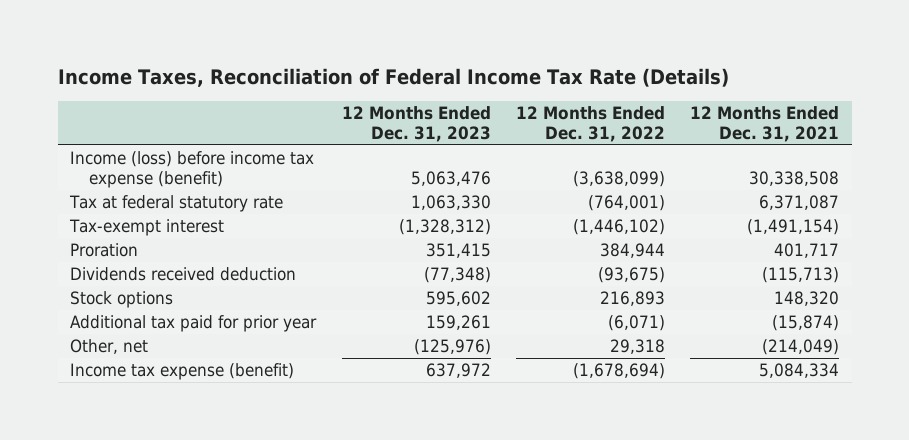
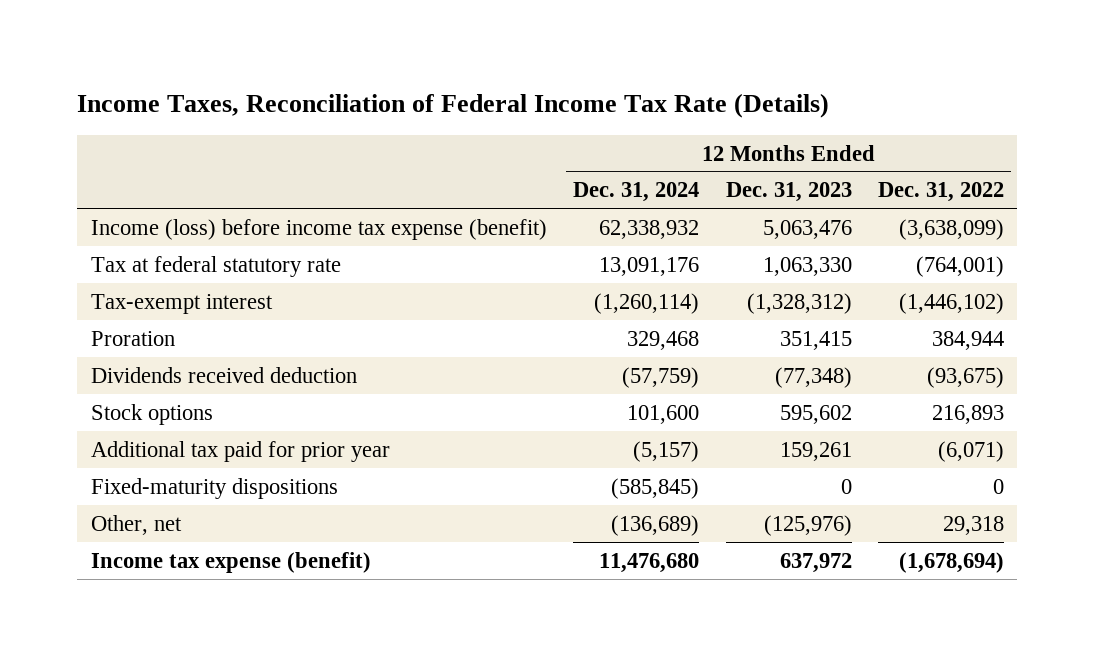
[690,106,840,142] 12 Months Ended Dec. 31, 2021 -> none
none -> [573,182,700,203] Dec. 31, 2024
none -> [90,477,338,499] Fixed-maturity dispositions

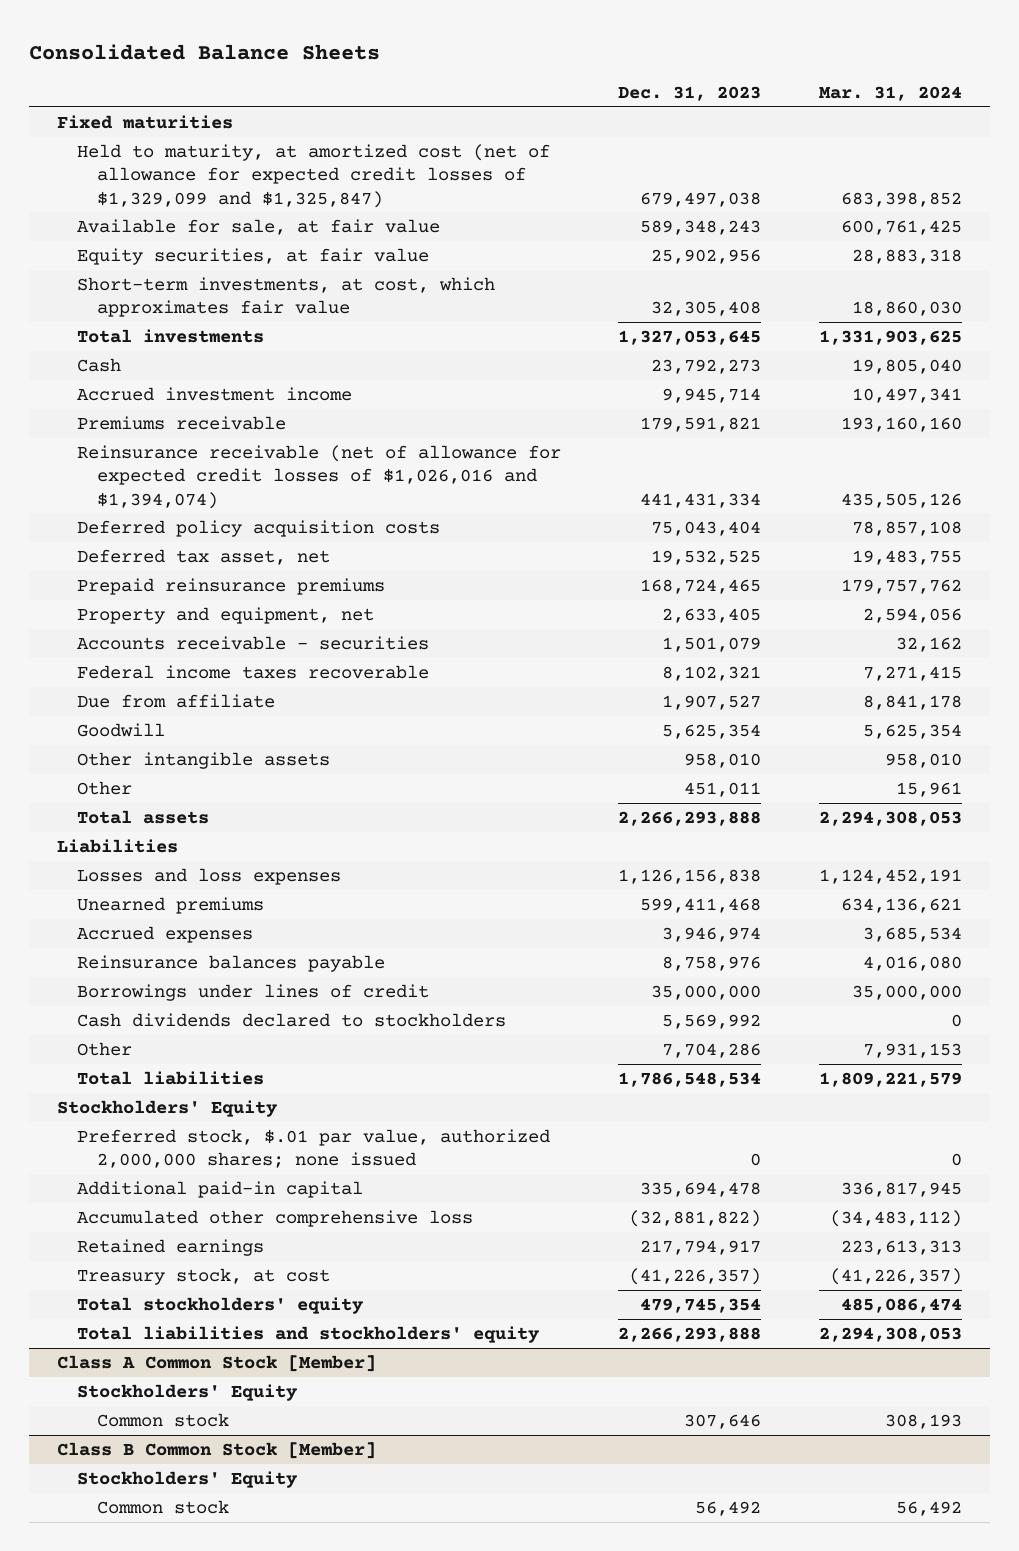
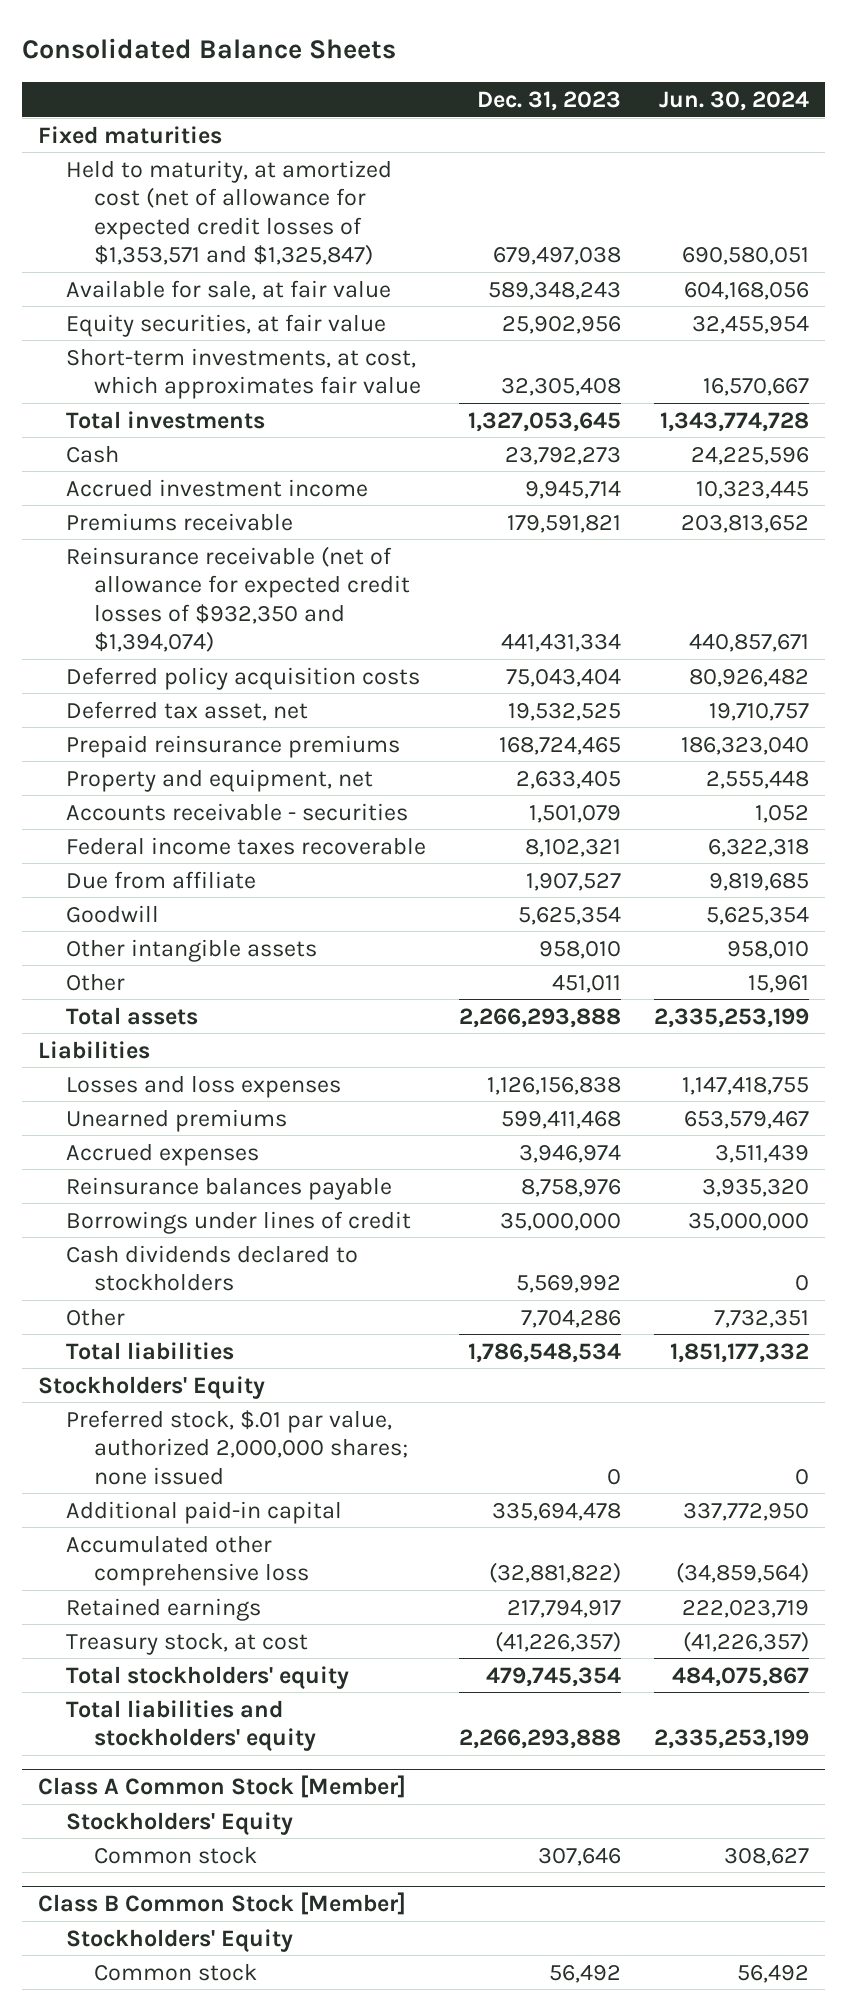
[818,85,962,101] Mar. 31, 2024 -> none
none -> [658,90,809,111] Jun. 30, 2024
[77,143,551,208] Held to maturity, at amortized cost (net of allowance for expected credit losses of $1,329,099 and $1,325,847) -> [66,159,393,266] Held to maturity, at amortized cost (net of allowance for expected credit losses of $1,353,571 and $1,325,847)
[77,444,562,509] Reinsurance receivable (net of allowance for expected credit losses of $1,026,016 and $1,394,074) -> [66,545,410,653] Reinsurance receivable (net of allowance for expected credit losses of $932,350 and $1,394,074)

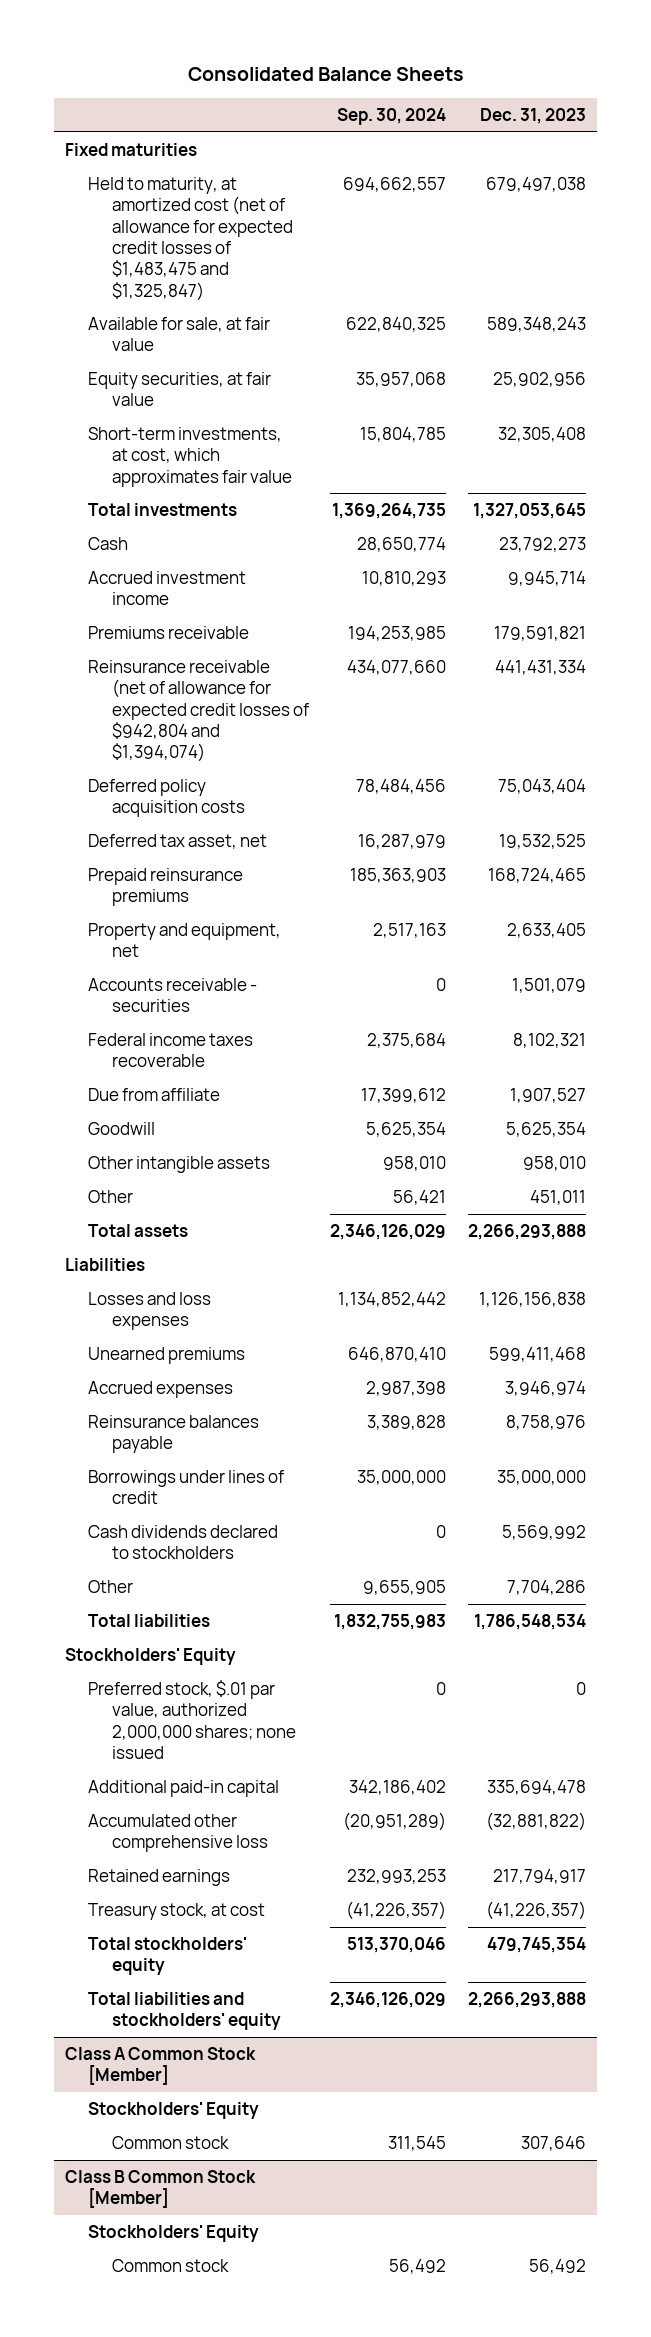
[658,90,809,111] Jun. 30, 2024 -> none
none -> [337,108,447,126] Sep. 30, 2024
[66,159,393,266] Held to maturity, at amortized cost (net of allowance for expected credit losses of $1,353,571 and $1,325,847) -> [88,177,293,301] Held to maturity, at amortized cost (net of allowance for expected credit losses of $1,483,475 and $1,325,847)
[66,545,410,653] Reinsurance receivable (net of allowance for expected credit losses of $932,350 and $1,394,074) -> [88,660,309,763] Reinsurance receivable (net of allowance for expected credit losses of $942,804 and $1,394,074)

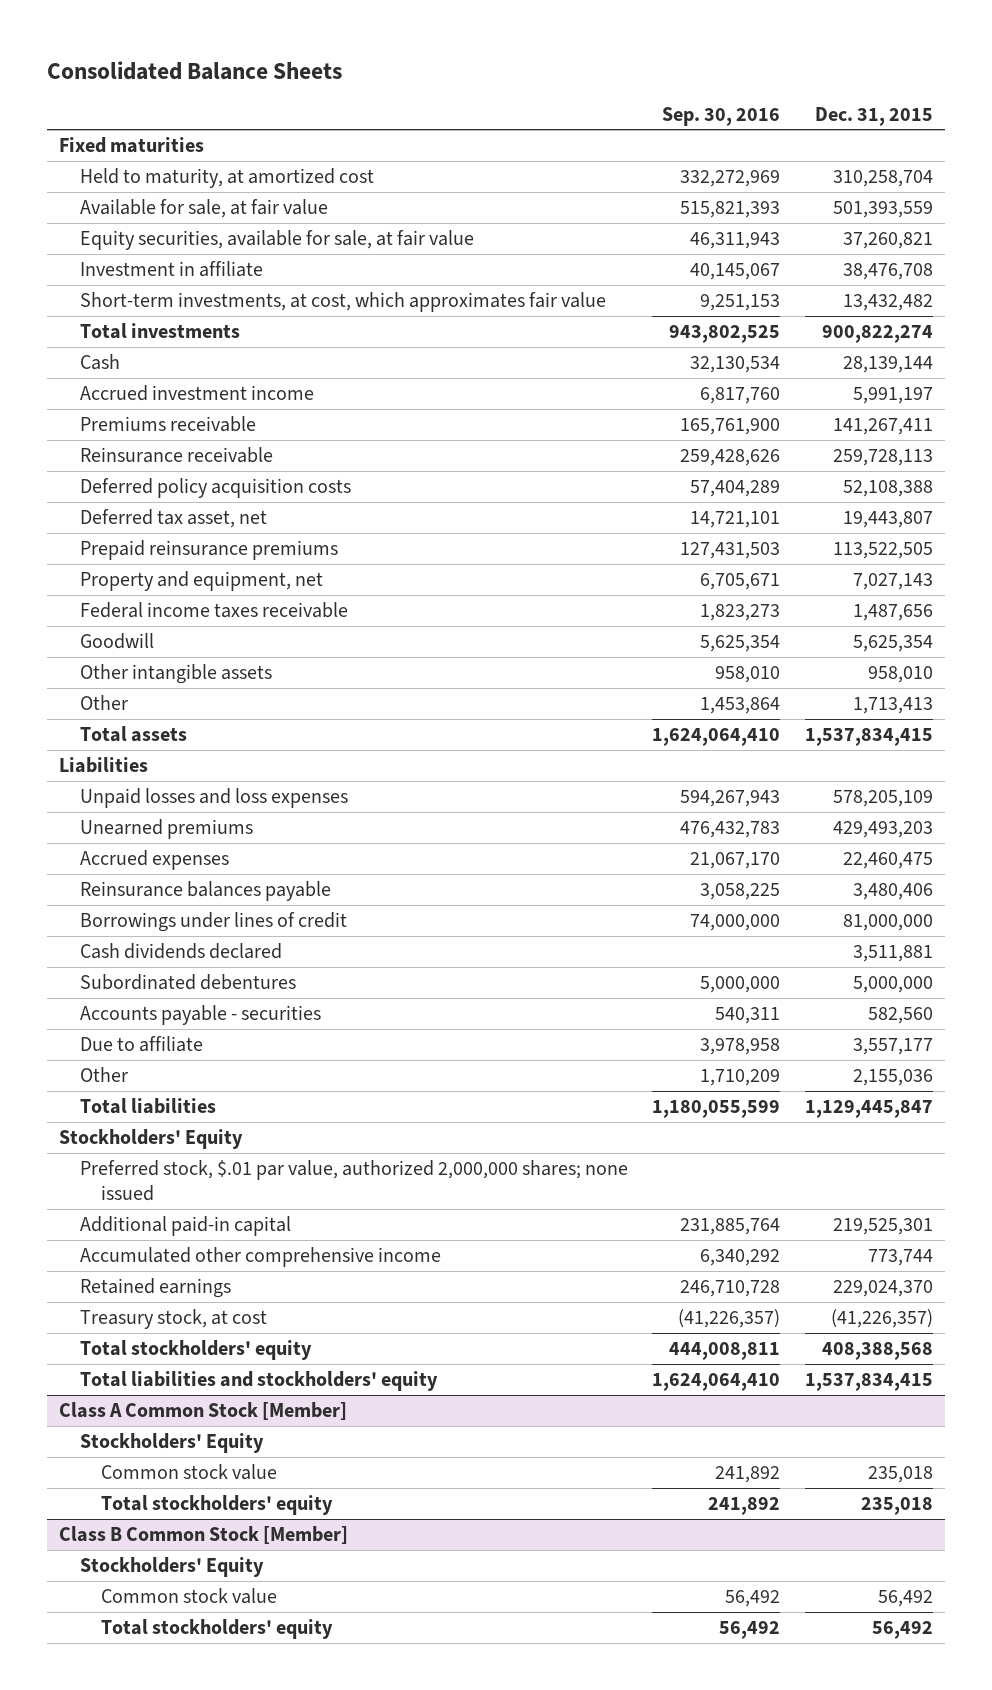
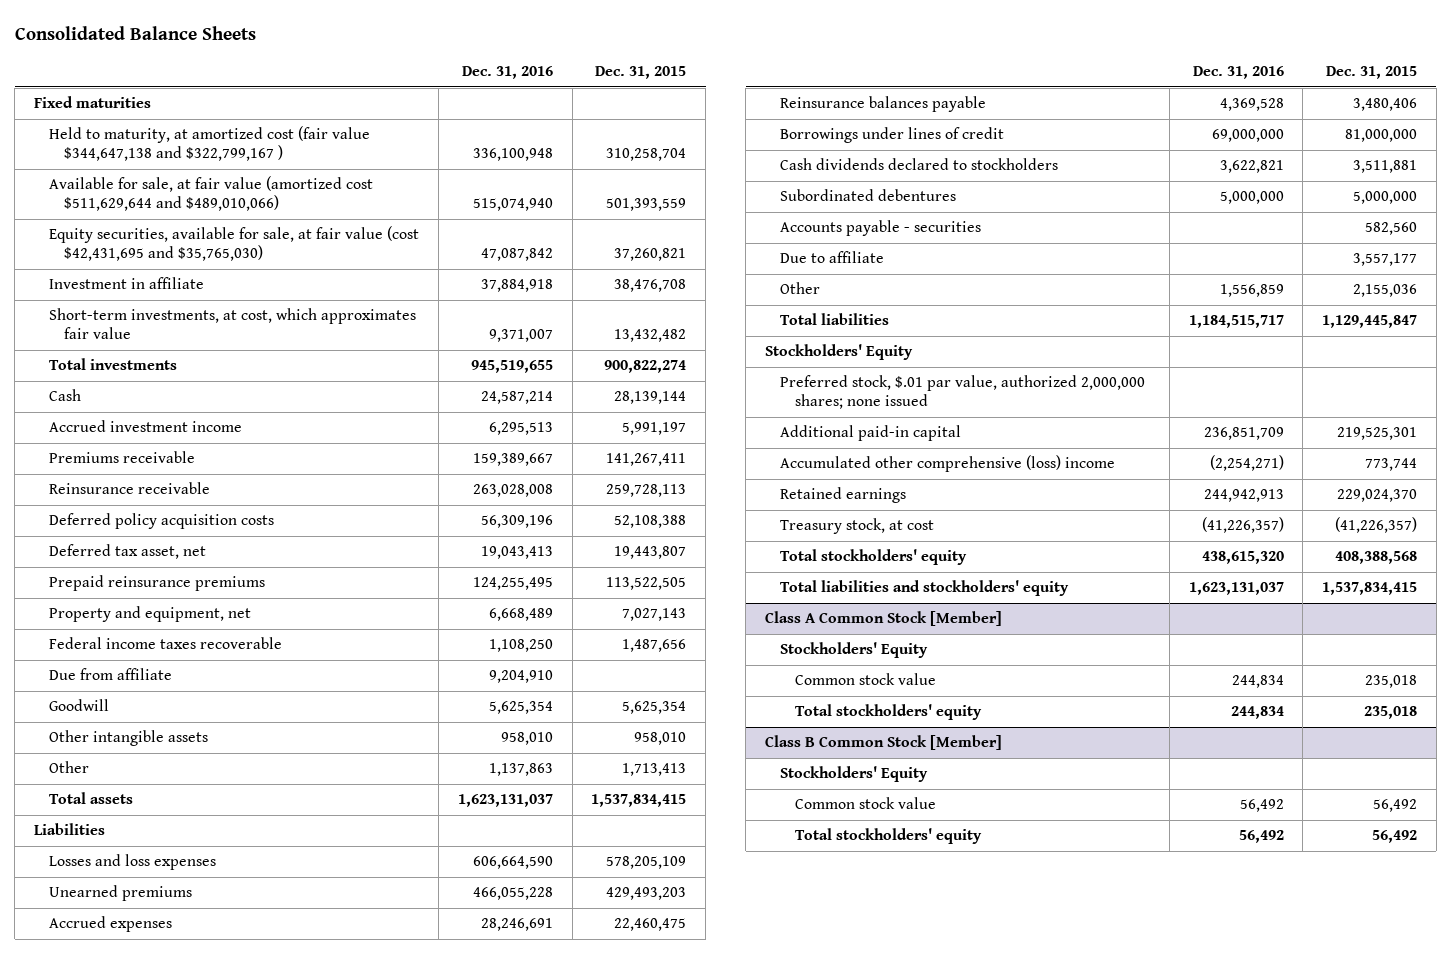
[662,106,781,126] Sep. 30, 2016 -> none
none -> [461,66,553,80] Dec. 31, 2016
[80,168,375,189] Held to maturity, at amortized cost -> [49,126,371,162] Held to maturity, at amortized cost (fair value $344,647,138 and $322,799,167 )
[80,199,329,219] Available for sale, at fair value -> [49,176,374,212] Available for sale, at fair value (amortized cost $511,629,644 and $489,010,066)
[80,230,475,251] Equity securities, available for sale, at fair value -> [49,226,420,262] Equity securities, available for sale, at fair value (cost $42,431,695 and $35,765,030)
[80,602,349,619] Federal income taxes receivable -> [49,637,283,650] Federal income taxes recoverable
none -> [49,668,173,681] Due from affiliate
[80,788,349,809] Unpaid losses and loss expenses -> [49,854,217,871] Losses and loss expenses
[80,943,283,960] Cash dividends declared -> [779,158,1058,171] Cash dividends declared to stockholders
[80,1247,442,1268] Accumulated other comprehensive income -> [779,455,1115,473] Accumulated other comprehensive (loss) income

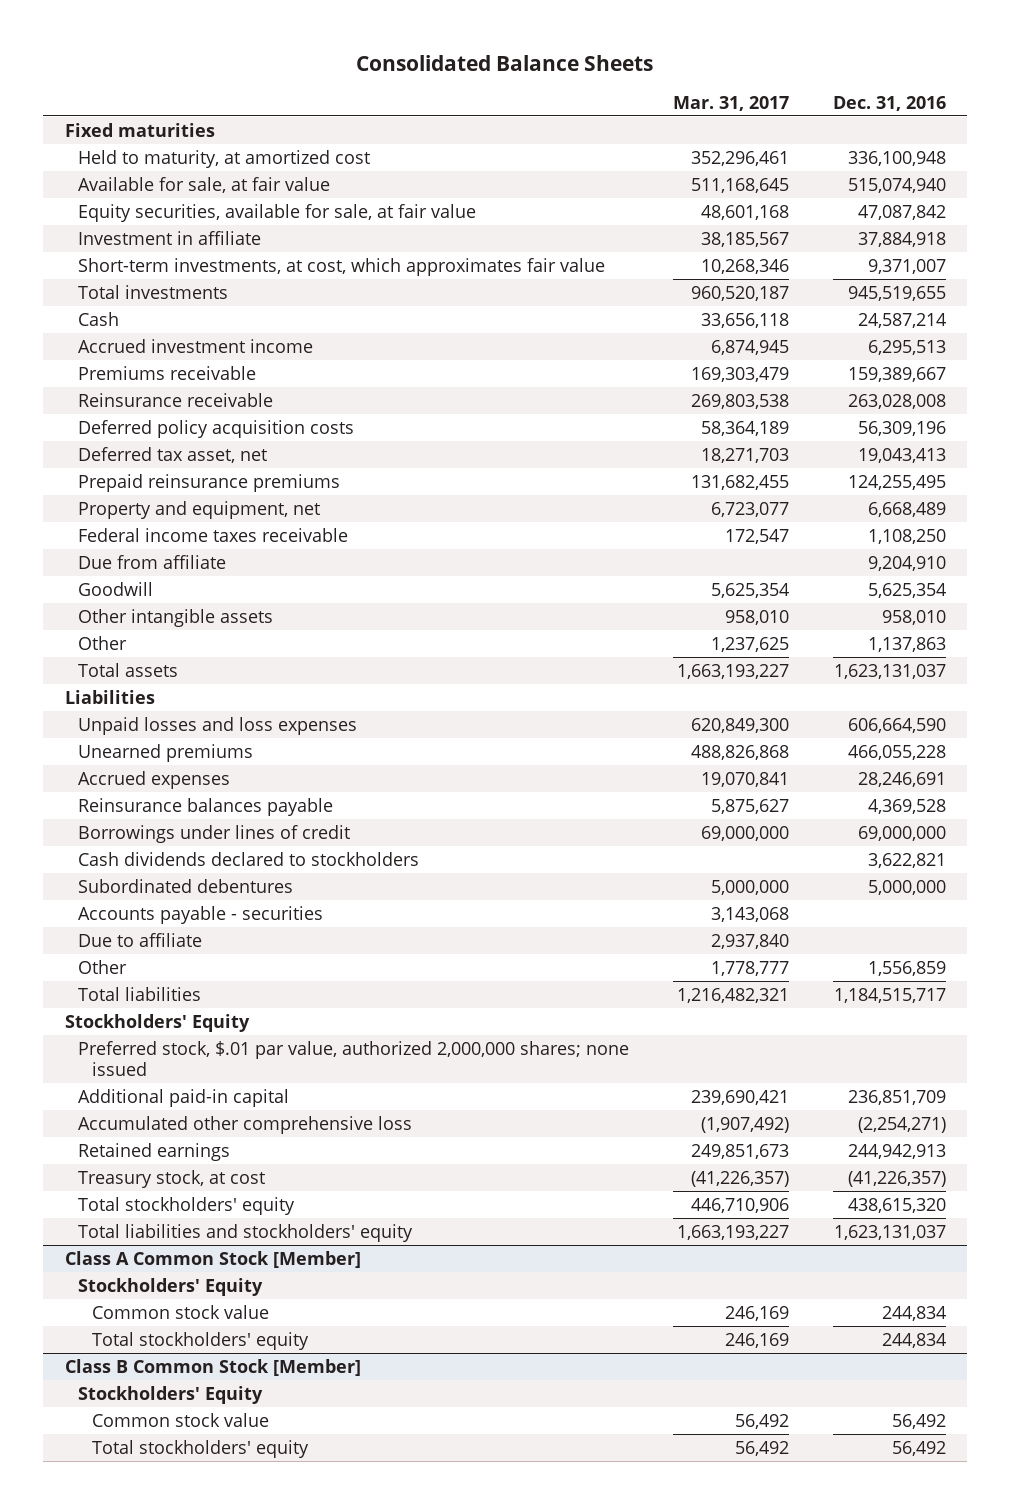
[595,66,687,80] Dec. 31, 2015 -> none
none -> [673,95,790,111] Mar. 31, 2017
[49,126,371,162] Held to maturity, at amortized cost (fair value $344,647,138 and $322,799,167 ) -> [78,149,371,168] Held to maturity, at amortized cost
[49,176,374,212] Available for sale, at fair value (amortized cost $511,629,644 and $489,010,066) -> [78,176,331,193] Available for sale, at fair value
[49,226,420,262] Equity securities, available for sale, at fair value (cost $42,431,695 and $35,765,030) -> [78,203,477,222] Equity securities, available for sale, at fair value
[49,637,283,650] Federal income taxes recoverable -> [78,527,349,542] Federal income taxes receivable
[49,854,217,871] Losses and loss expenses -> [78,716,358,735] Unpaid losses and loss expenses
[779,455,1115,473] Accumulated other comprehensive (loss) income -> [78,1115,413,1134] Accumulated other comprehensive loss

